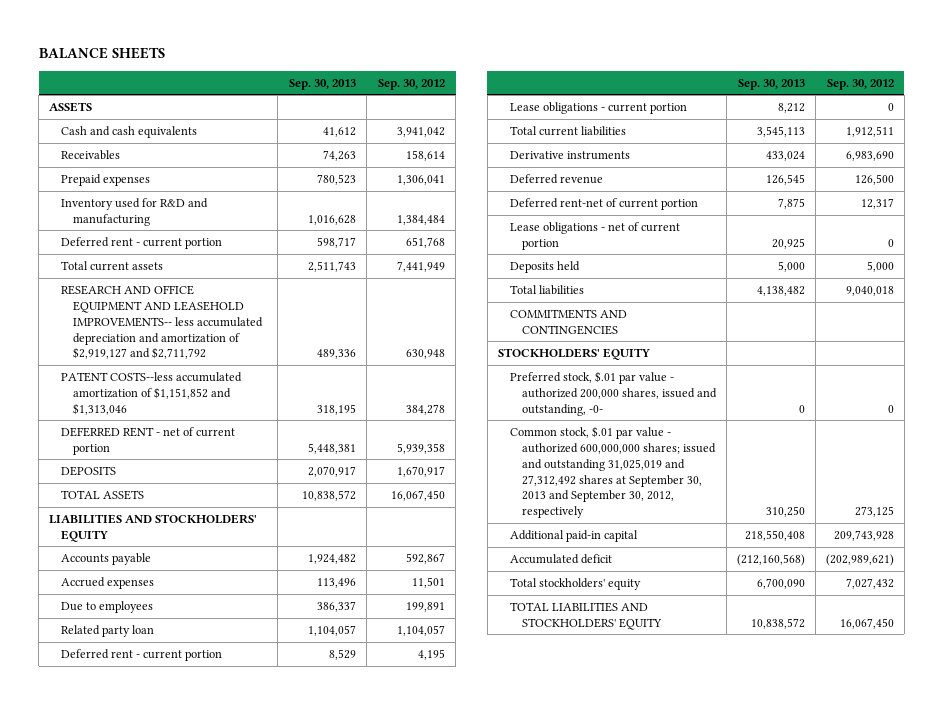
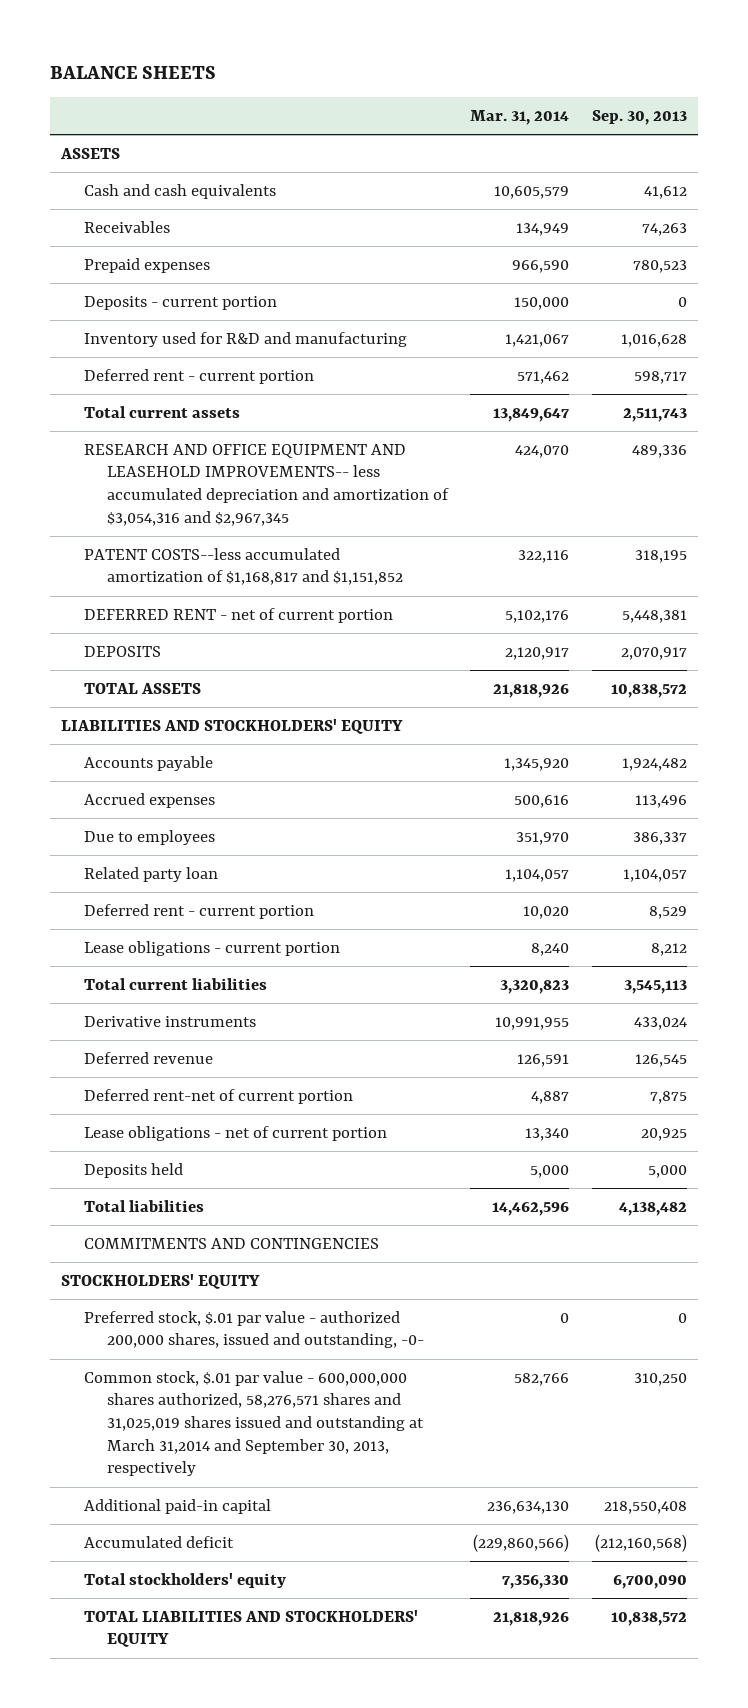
[378,78,446,90] Sep. 30, 2012 -> none
none -> [470,110,570,126] Mar. 31, 2014
none -> [84,295,278,310] Deposits - current portion
[61,284,264,360] RESEARCH AND OFFICE EQUIPMENT AND LEASEHOLD IMPROVEMENTS-- less accumulated depreciation and amortization of $2,919,127 and $2,711,792 -> [84,443,449,526] RESEARCH AND OFFICE EQUIPMENT AND LEASEHOLD IMPROVEMENTS-- less accumulated depreciation and amortization of $3,054,316 and $2,967,345
[61,371,243,415] PATENT COSTS--less accumulated amortization of $1,151,852 and $1,313,046 -> [84,547,403,586] PATENT COSTS--less accumulated amortization of $1,168,817 and $1,151,852
[509,425,716,519] Common stock, $.01 par value - authorized 600,000,000 shares; issued and outstanding 31,025,019 and 27,312,492 shares at September 30, 2013 and September 30, 2012, respectively -> [84,1370,424,1477] Common stock, $.01 par value - 600,000,000 shares authorized, 58,276,571 shares and 31,025,019 shares issued and outstanding at March 31,2014 and September 30, 2013, respectively

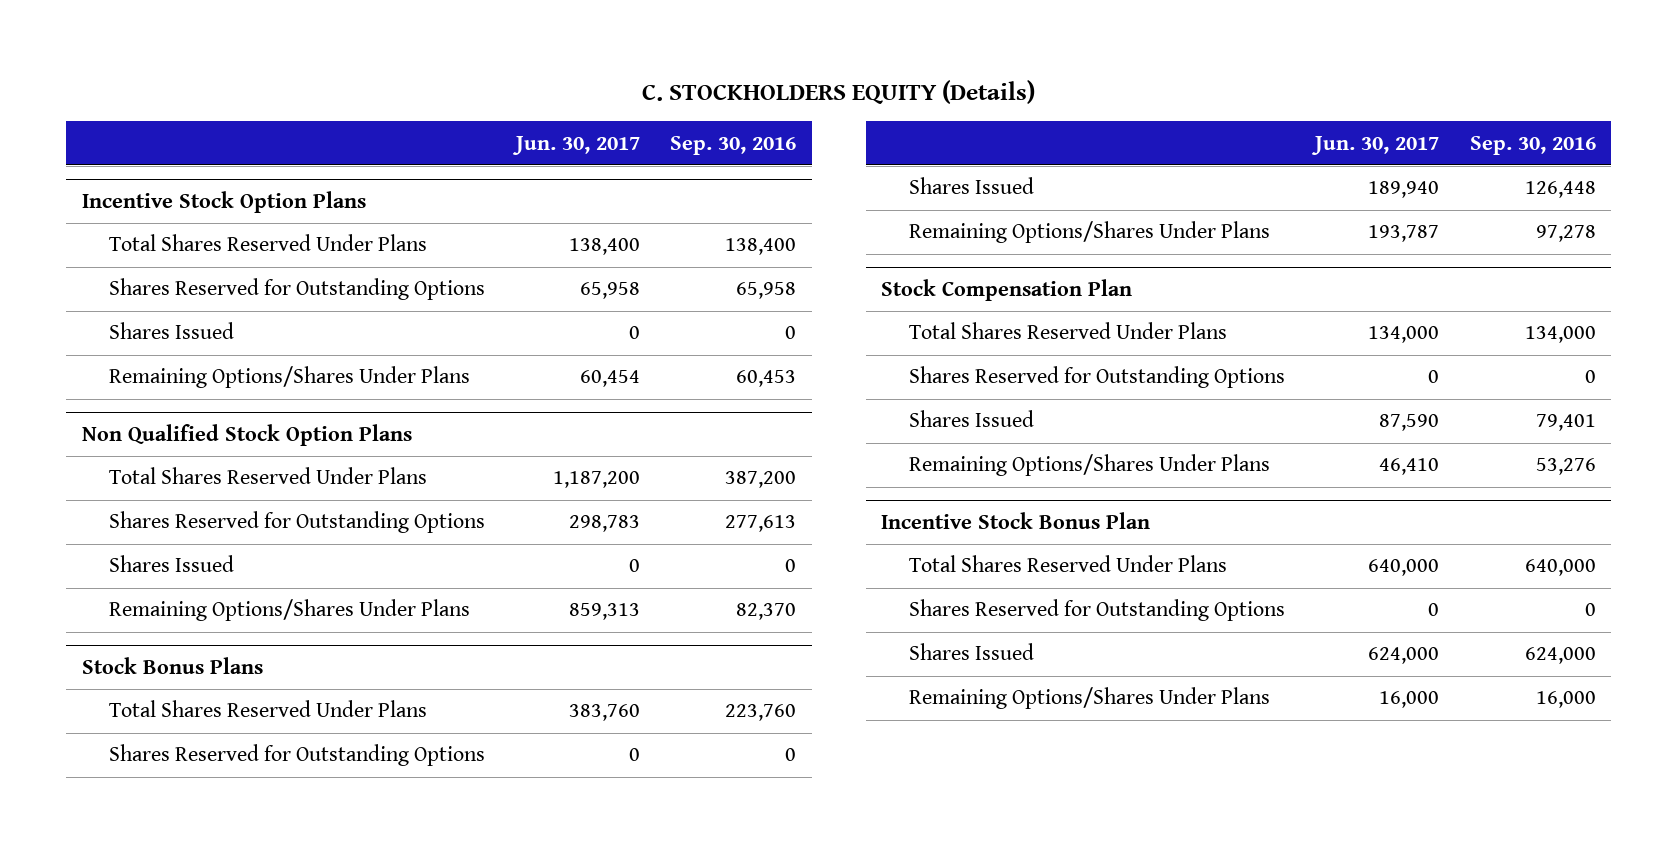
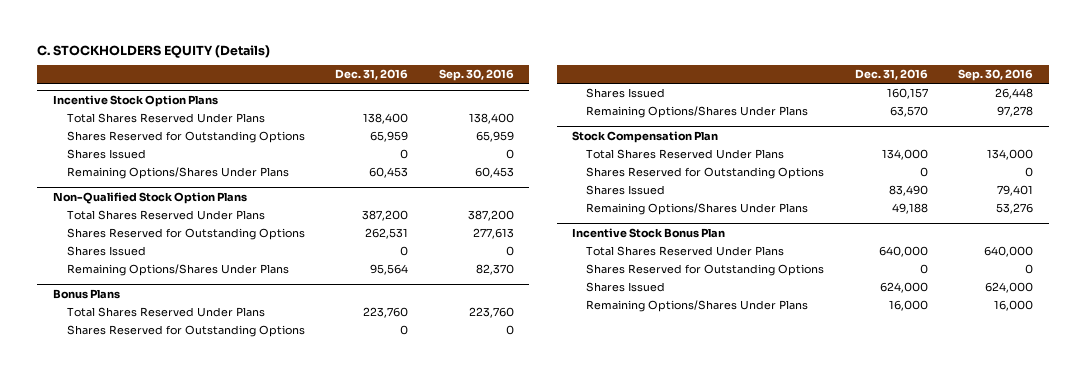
[511,135,640,155] Jun. 30, 2017 -> none
none -> [335,69,409,81] Dec. 31, 2016
[736,282,797,300] 65,958 -> [476,130,515,142] 65,959
[81,423,412,446] Non Qualified Stock Option Plans -> [52,191,247,204] Non-Qualified Stock Option Plans
[81,656,263,674] Stock Bonus Plans -> [52,288,120,299] Bonus Plans
[1524,181,1596,199] 126,448 -> [995,87,1034,99] 26,448

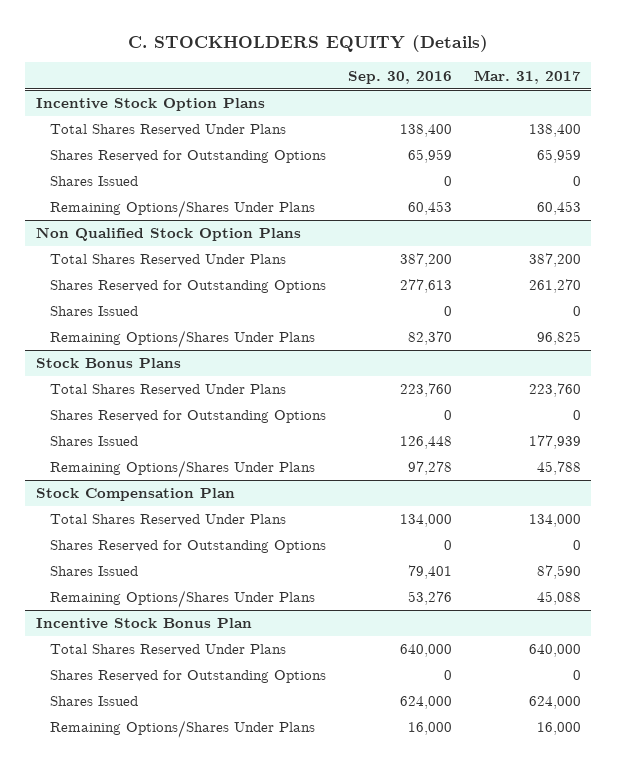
[335,69,409,81] Dec. 31, 2016 -> none
none -> [473,69,581,84] Mar. 31, 2017
[52,191,247,204] Non-Qualified Stock Option Plans -> [36,227,302,242] Non Qualified Stock Option Plans
[52,288,120,299] Bonus Plans -> [36,358,182,369] Stock Bonus Plans
[995,87,1034,99] 26,448 -> [400,436,453,450] 126,448

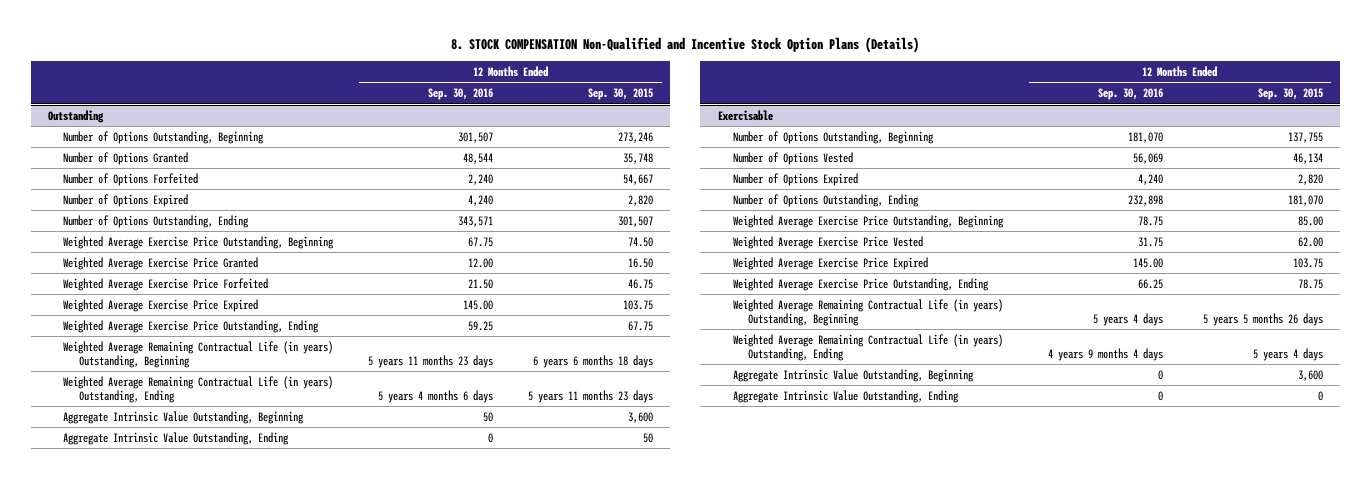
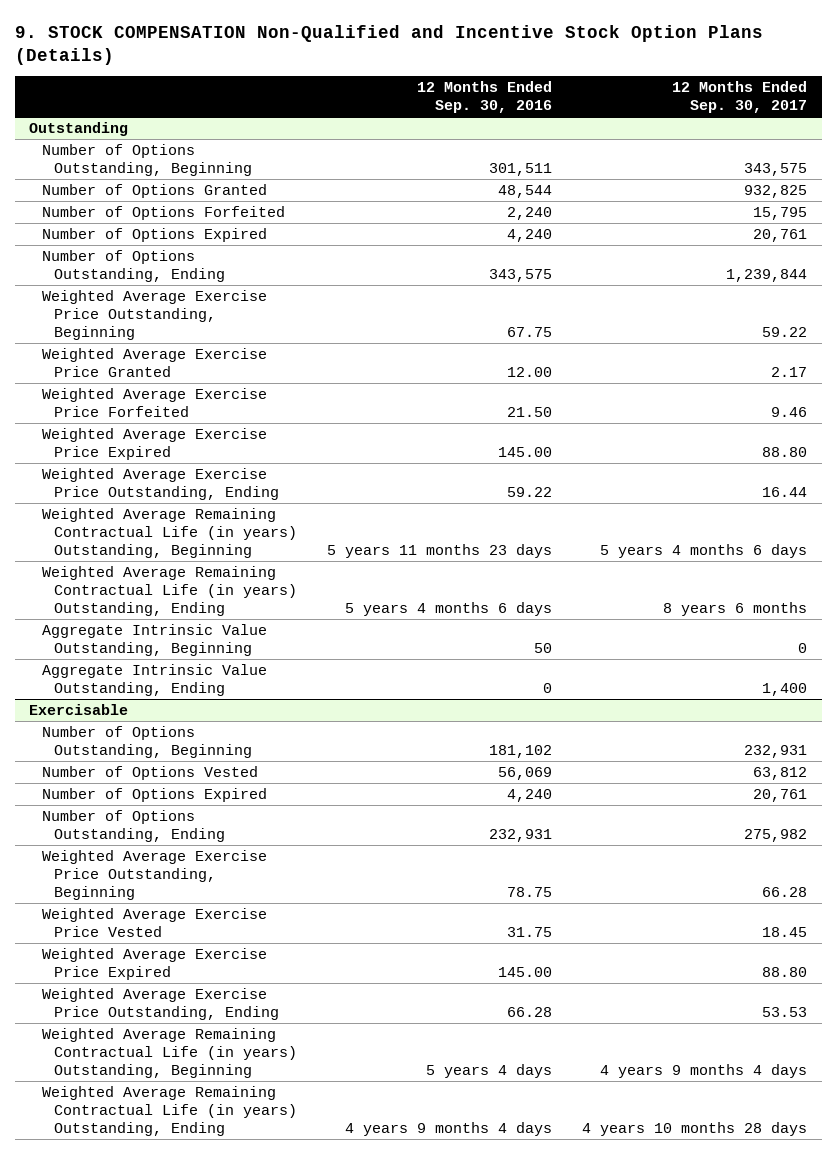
[451,37,920,54] 8. STOCK COMPENSATION Non-Qualified and Incentive Stock Option Plans (Details) -> [14,24,763,66] 9. STOCK COMPENSATION Non-Qualified and Incentive Stock Option Plans (Details)
[587,88,653,101] Sep. 30, 2015 -> none
none -> [672,81,808,114] 12 Months Ended Sep. 30, 2017
[458,131,494,143] 301,507 -> [489,163,553,177] 301,511
[458,215,494,227] 343,571 -> [489,269,553,283] 343,575
[468,320,494,331] 59.25 -> [507,487,553,498] 59.22
[1127,131,1163,143] 181,070 -> [489,745,553,759] 181,102
[1127,194,1163,206] 232,898 -> [489,829,553,843] 232,931
[1137,278,1163,289] 66.25 -> [507,1007,553,1018] 66.28
[733,368,975,382] Aggregate Intrinsic Value Outstanding, Beginning -> none
[733,389,960,403] Aggregate Intrinsic Value Outstanding, Ending -> none

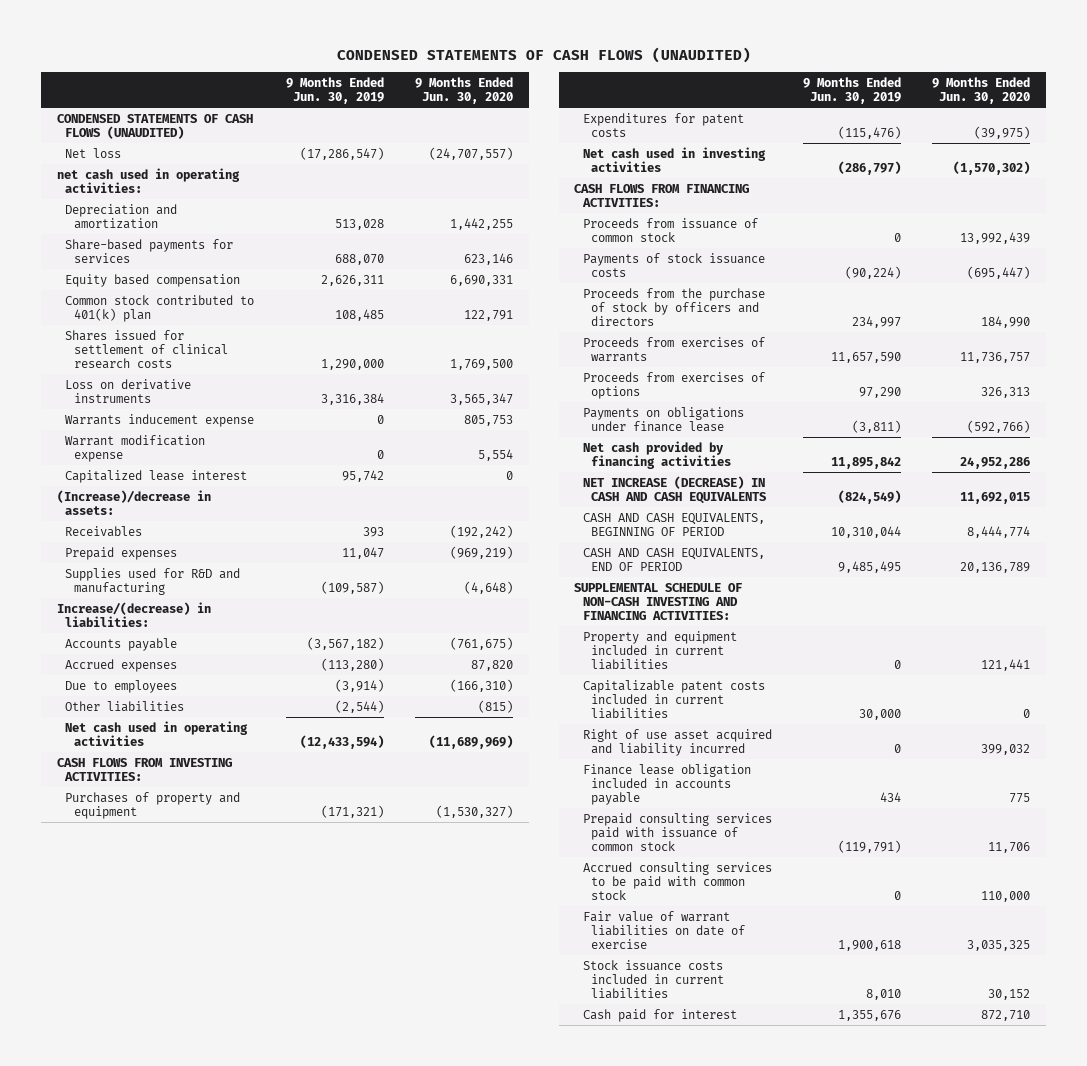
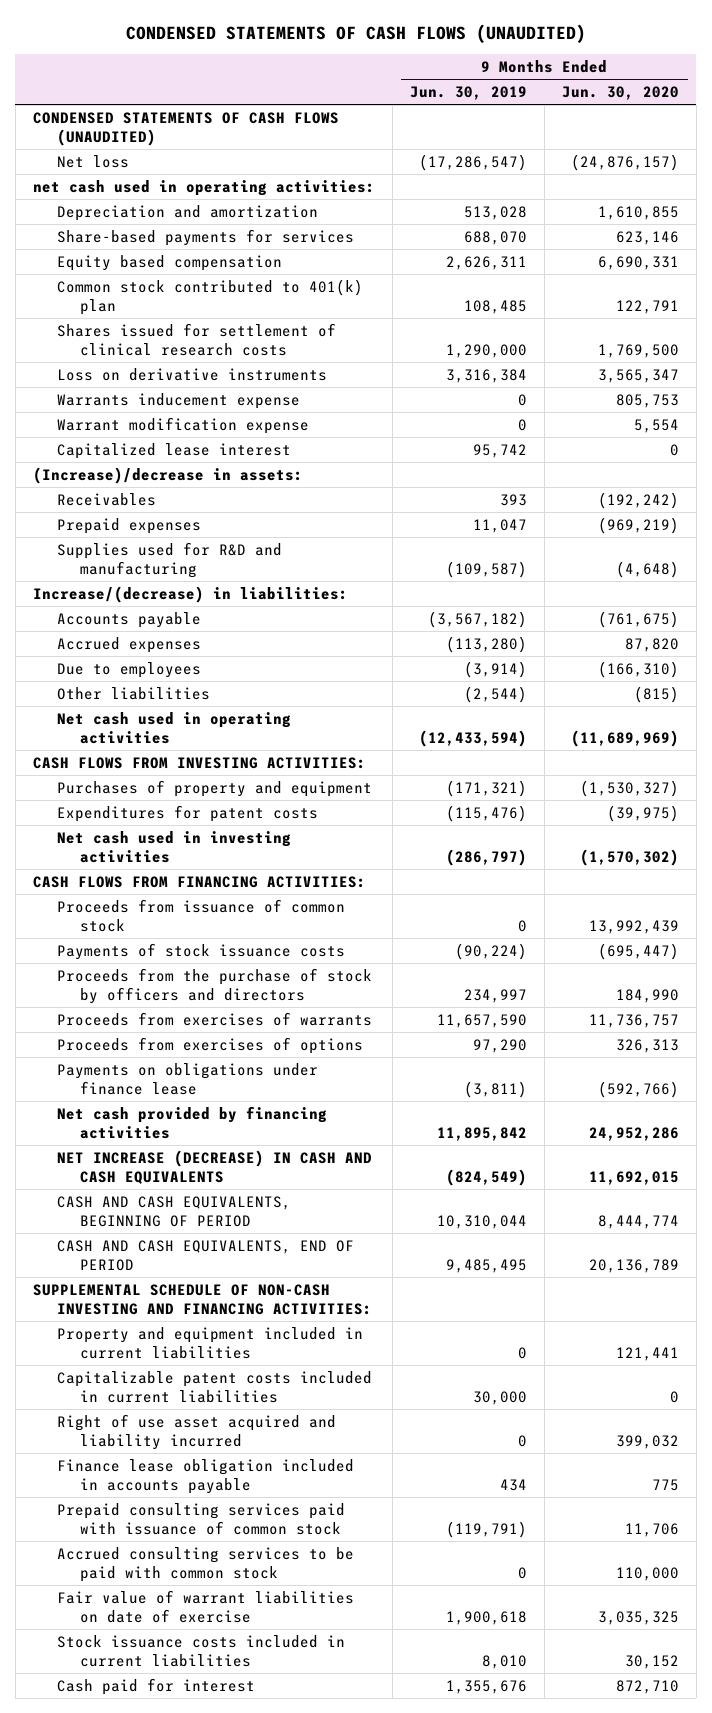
[428,146,513,160] (24,707,557) -> [570,153,679,171] (24,876,157)
[449,217,513,230] 1,442,255 -> [597,205,679,220] 1,610,855

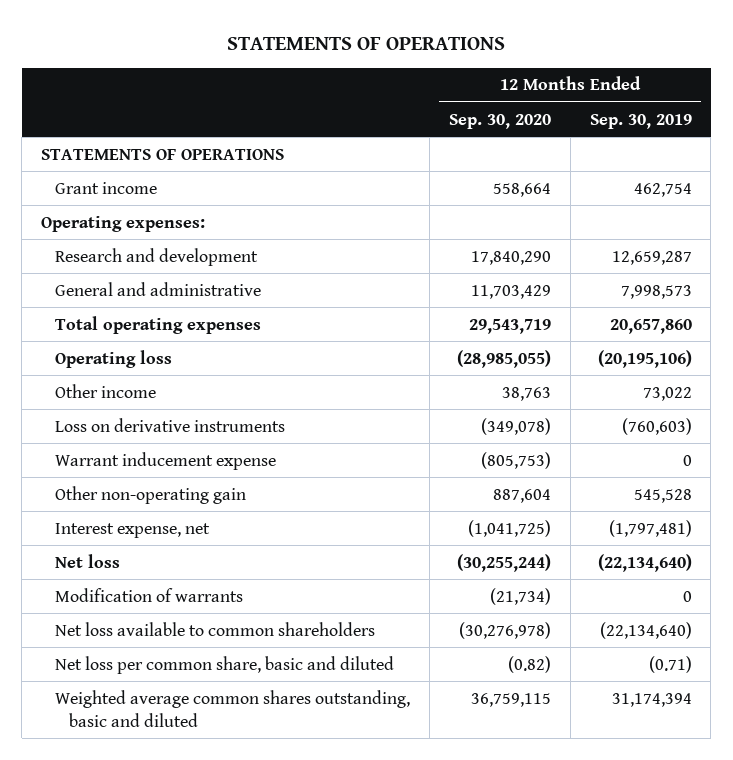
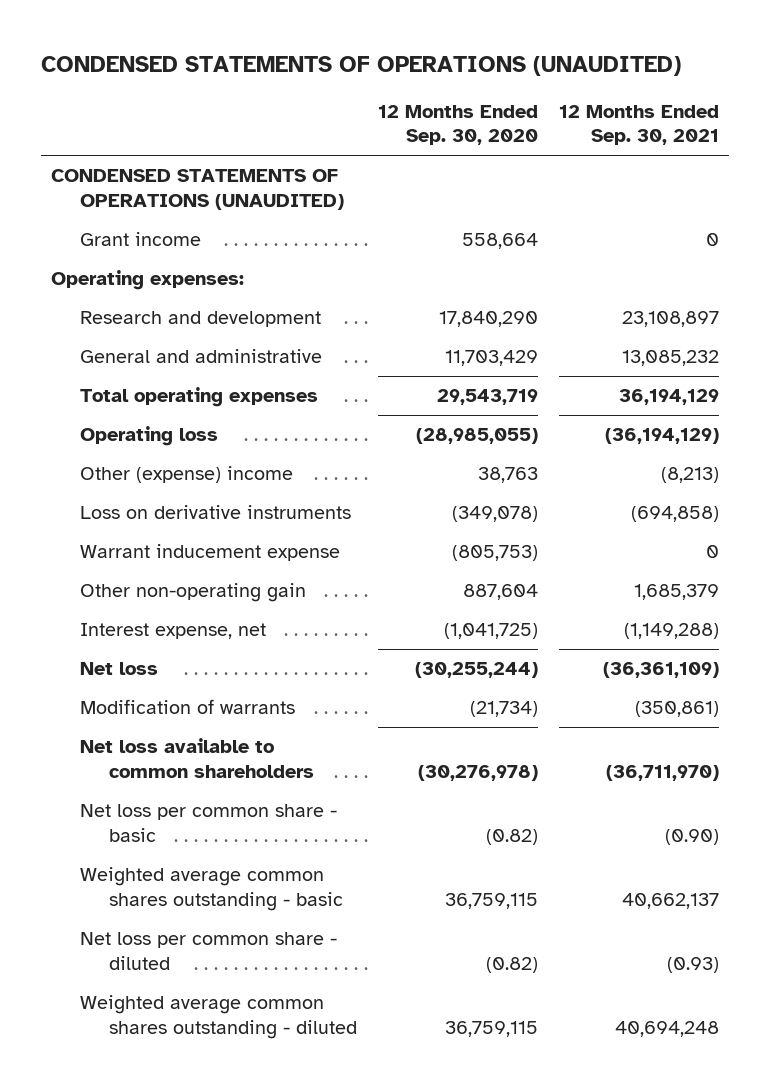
[227,36,506,50] STATEMENTS OF OPERATIONS -> [40,55,681,76] CONDENSED STATEMENTS OF OPERATIONS (UNAUDITED)
[589,113,692,129] Sep. 30, 2019 -> none
none -> [559,104,720,146] 12 Months Ended Sep. 30, 2021
[41,148,285,160] STATEMENTS OF OPERATIONS -> [51,169,345,211] CONDENSED STATEMENTS OF OPERATIONS (UNAUDITED)
[55,383,157,398] Other income -> [80,466,294,484] Other (expense) income
none -> [80,804,338,843] Net loss per common share - basic
none -> [80,867,344,912] Weighted average common shares outstanding - basic
[55,655,395,674] Net loss per common share, basic and diluted -> [80,932,338,971] Net loss per common share - diluted
[55,689,411,727] Weighted average common shares outstanding, basic and diluted -> [80,995,358,1040] Weighted average common shares outstanding - diluted

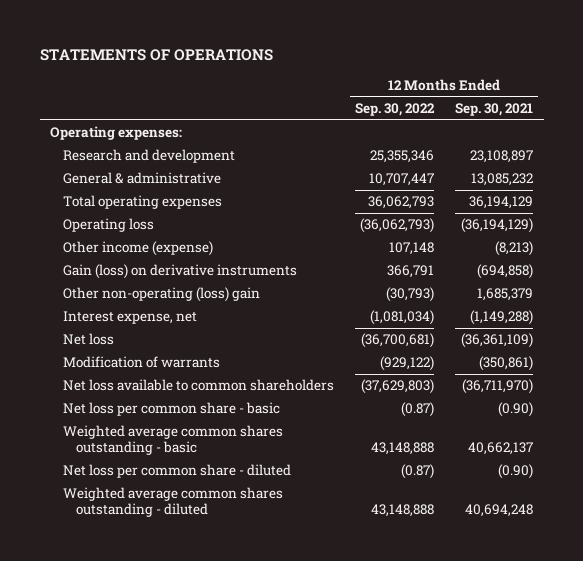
[40,55,681,76] CONDENSED STATEMENTS OF OPERATIONS (UNAUDITED) -> [39,49,273,62] STATEMENTS OF OPERATIONS
[378,104,539,146] 12 Months Ended Sep. 30, 2020 -> none
none -> [355,103,436,117] Sep. 30, 2022
[51,169,345,211] CONDENSED STATEMENTS OF OPERATIONS (UNAUDITED) -> none
[80,232,202,247] Grant income -> none
[80,349,323,364] General and administrative -> [63,172,222,185] General & administrative
[80,544,341,562] Warrant inducement expense -> none
[80,466,294,484] Other (expense) income -> [63,241,214,257] Other income (expense)
[80,505,352,520] Loss on derivative instruments -> [63,264,298,280] Gain (loss) on derivative instruments
[80,583,307,603] Other non-operating gain -> [63,287,261,303] Other non-operating (loss) gain
[667,957,720,974] (0.93) -> [498,464,534,480] (0.90)

